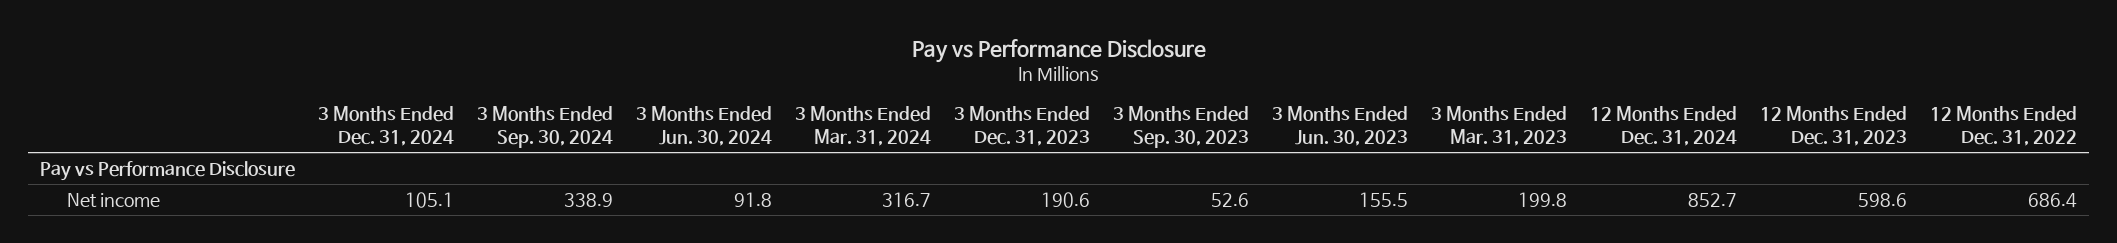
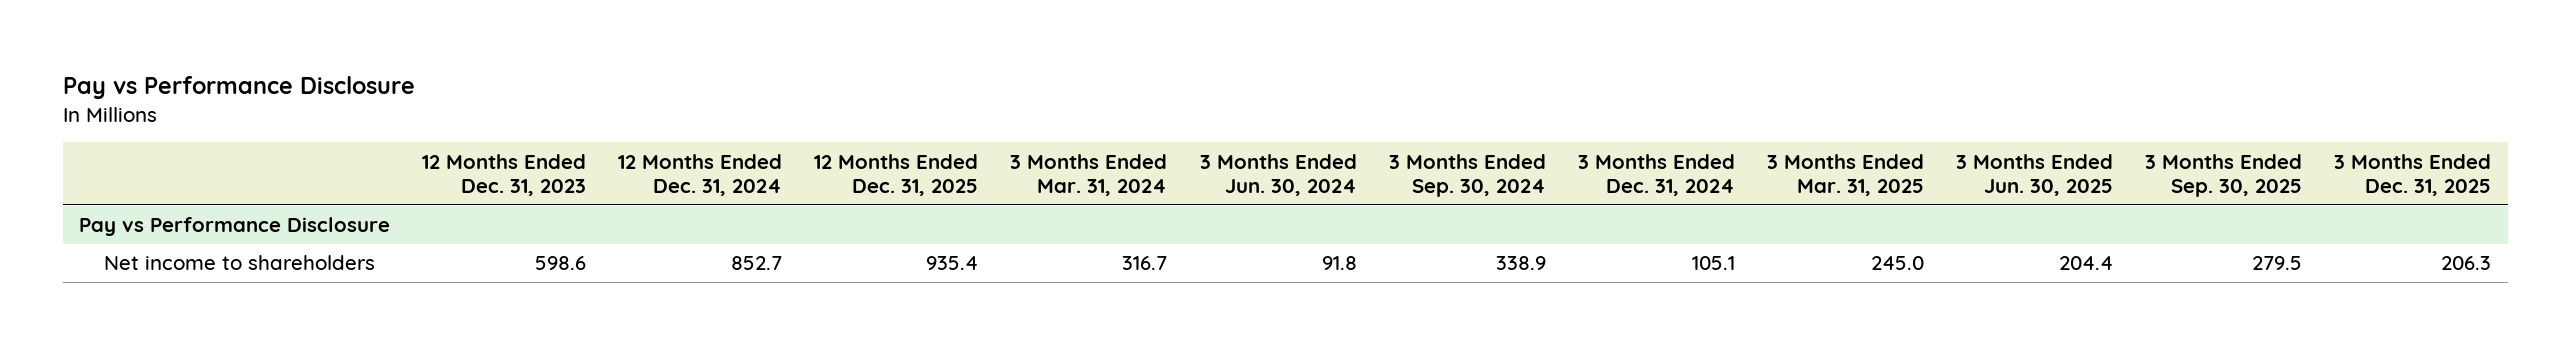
[953,105,1090,147] 3 Months Ended Dec. 31, 2023 -> none
[1113,105,1250,149] 3 Months Ended Sep. 30, 2023 -> none
[1272,105,1409,147] 3 Months Ended Jun. 30, 2023 -> none
[1431,105,1568,147] 3 Months Ended Mar. 31, 2023 -> none
[1930,105,2078,147] 12 Months Ended Dec. 31, 2022 -> none
none -> [814,153,979,196] 12 Months Ended Dec. 31, 2025
none -> [1767,153,1925,196] 3 Months Ended Mar. 31, 2025
none -> [1956,153,2114,196] 3 Months Ended Jun. 30, 2025
none -> [2145,153,2303,197] 3 Months Ended Sep. 30, 2025
none -> [2334,153,2492,196] 3 Months Ended Dec. 31, 2025
[66,192,160,208] Net income -> [104,255,376,271] Net income to shareholders

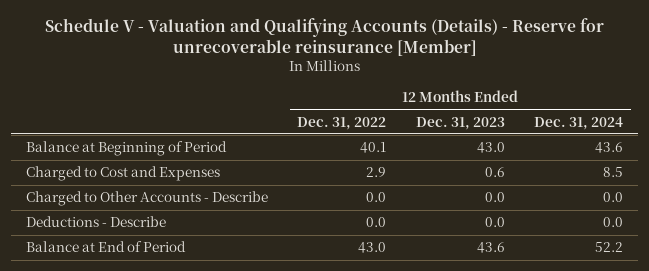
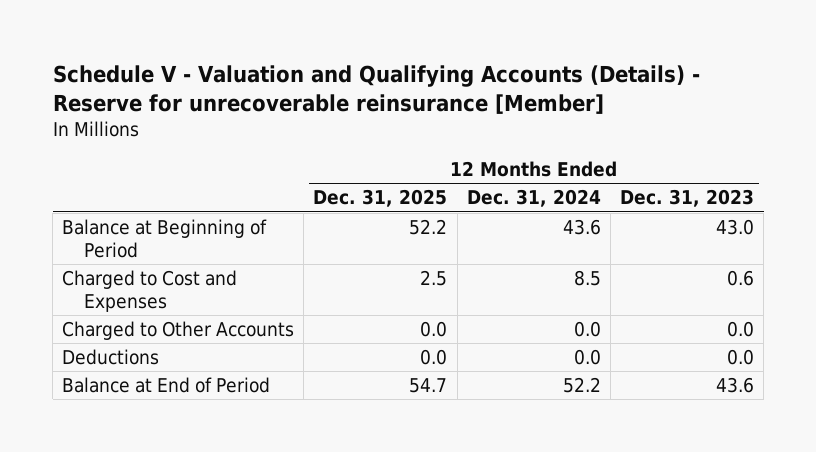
[297,116,387,130] Dec. 31, 2022 -> none
none -> [313,189,448,208] Dec. 31, 2025
[25,191,268,207] Charged to Other Accounts - Describe -> [62,321,295,341] Charged to Other Accounts
[25,216,166,228] Deductions - Describe -> [62,349,160,366] Deductions

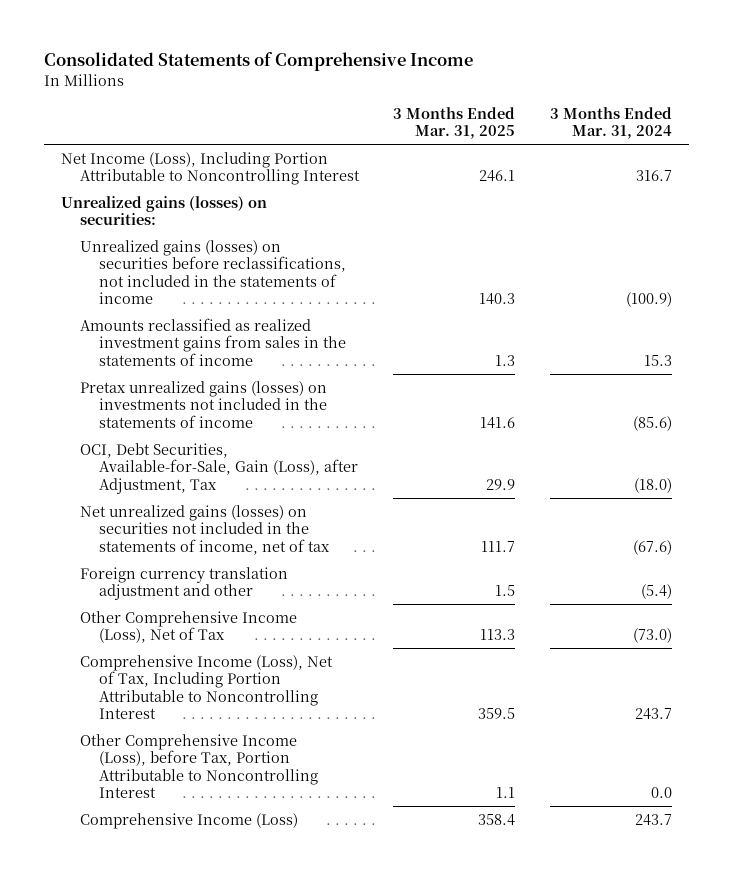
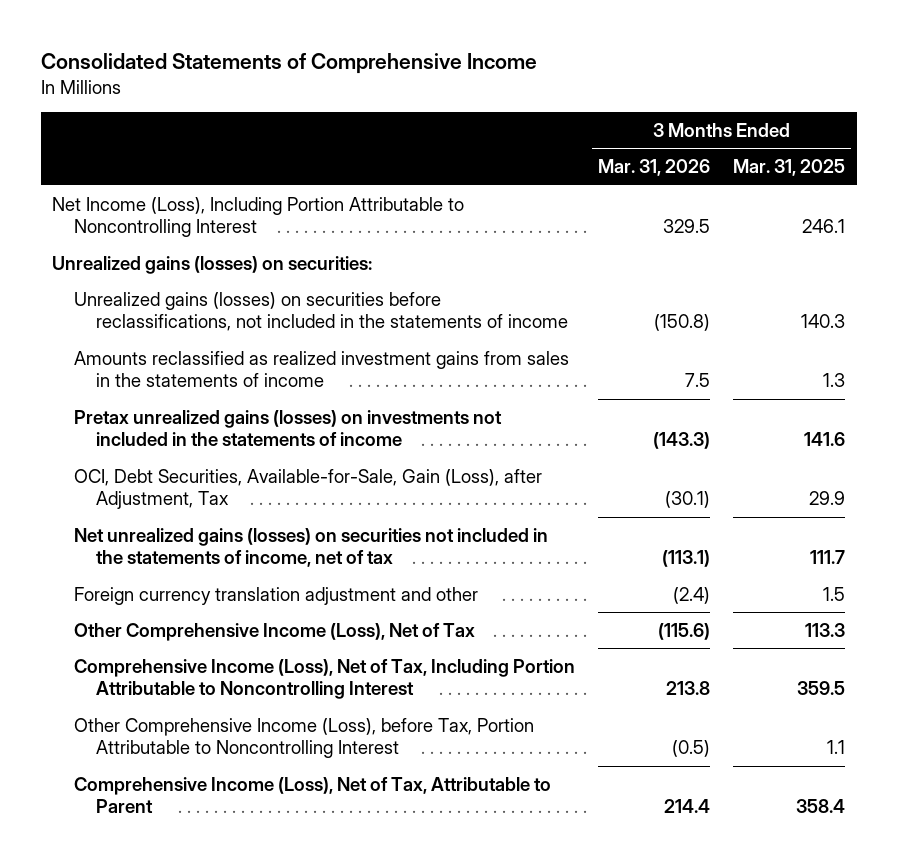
[549,106,672,140] 3 Months Ended Mar. 31, 2024 -> none
none -> [598,159,711,177] Mar. 31, 2026
[80,812,299,829] Comprehensive Income (Loss) -> [74,776,552,814] Comprehensive Income (Loss), Net of Tax, Attributable to Parent

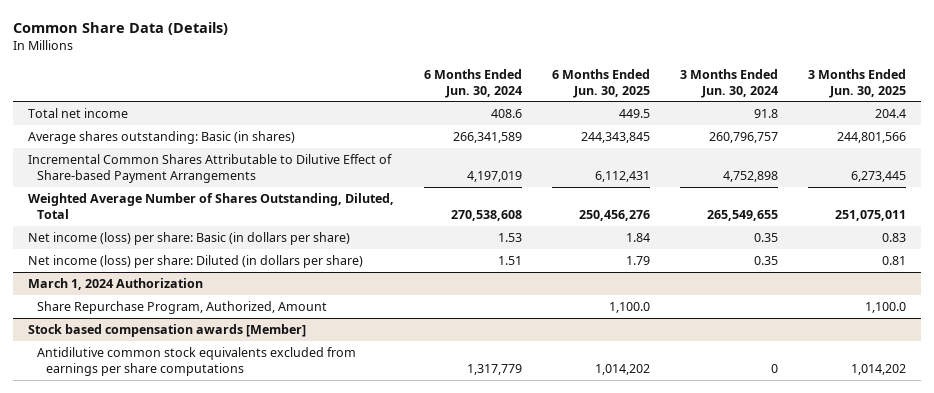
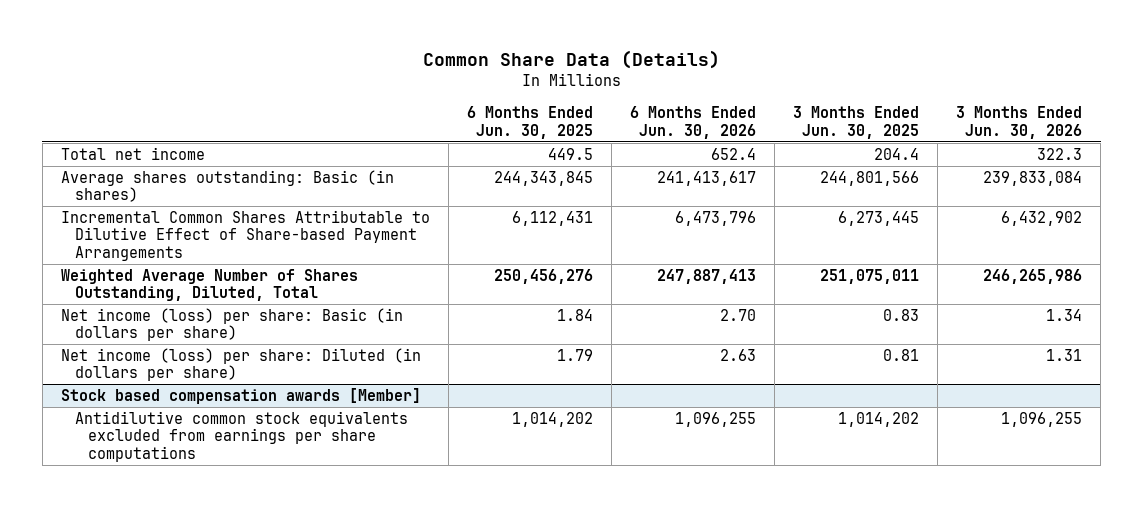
[424,68,523,98] 6 Months Ended Jun. 30, 2024 -> none
[680,68,779,98] 3 Months Ended Jun. 30, 2024 -> none
none -> [630,106,757,139] 6 Months Ended Jun. 30, 2026
none -> [956,106,1083,139] 3 Months Ended Jun. 30, 2026
[28,277,204,290] March 1, 2024 Authorization -> none
[37,300,328,314] Share Repurchase Program, Authorized, Amount -> none

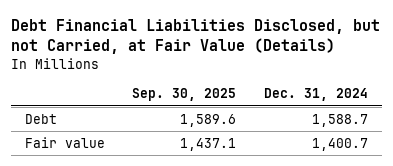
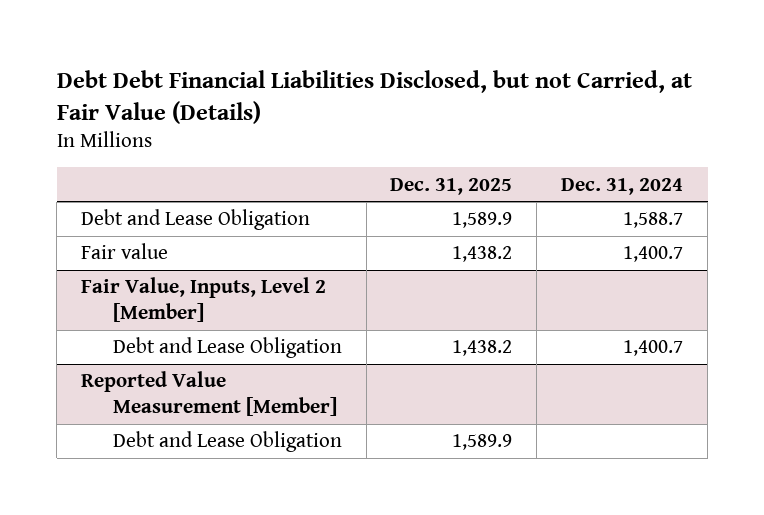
[10,19,380,55] Debt Financial Liabilities Disclosed, but not Carried, at Fair Value (Details) -> [56,70,692,124] Debt Debt Financial Liabilities Disclosed, but not Carried, at Fair Value (Details)
[132,88,237,102] Sep. 30, 2025 -> none
none -> [390,177,513,195] Dec. 31, 2025
[24,113,57,124] Debt -> [81,209,311,231] Debt and Lease Obligation
none -> [81,277,327,323] Fair Value, Inputs, Level 2 [Member]
none -> [112,337,342,359] Debt and Lease Obligation
none -> [81,371,337,417] Reported Value Measurement [Member]
none -> [112,431,342,453] Debt and Lease Obligation

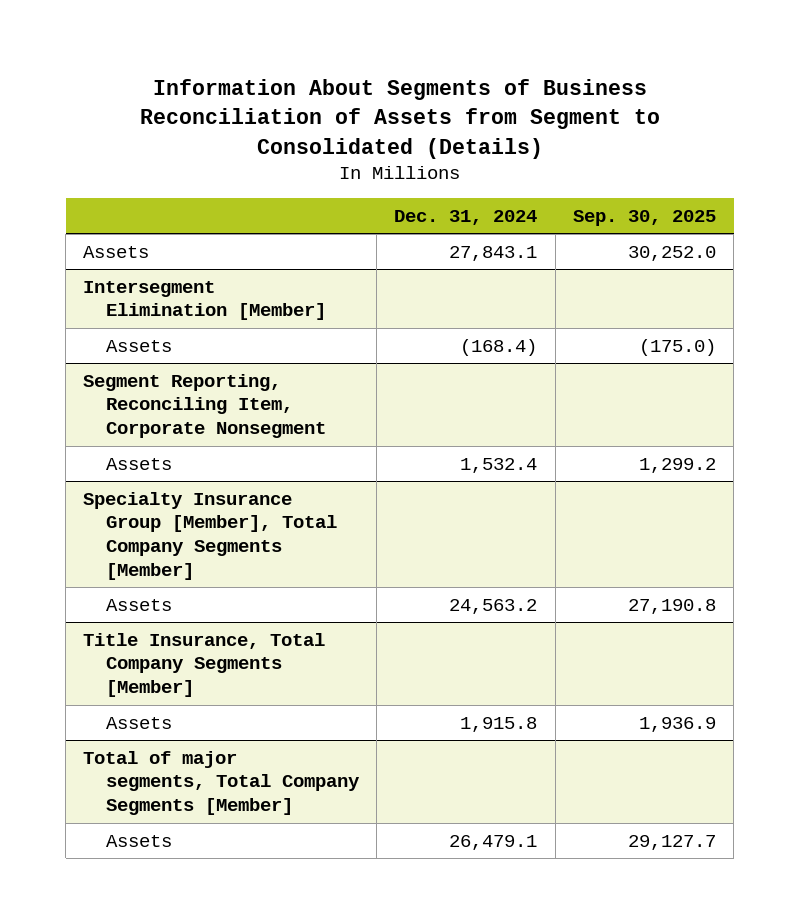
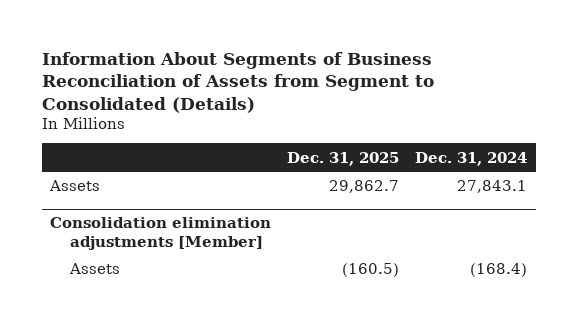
[572,209,716,226] Sep. 30, 2025 -> none
none -> [287,151,400,166] Dec. 31, 2025
[83,280,326,321] Intersegment Elimination [Member] -> [50,217,272,250] Consolidation elimination adjustments [Member]
[83,373,326,439] Segment Reporting, Reconciling Item, Corporate Nonsegment -> none
[105,457,172,470] Assets -> none
[83,491,337,580] Specialty Insurance Group [Member], Total Company Segments [Member] -> none
[105,598,172,611] Assets -> none
[83,632,326,698] Title Insurance, Total Company Segments [Member] -> none
[105,716,172,729] Assets -> none
[83,750,360,816] Total of major segments, Total Company Segments [Member] -> none
[105,834,172,847] Assets -> none

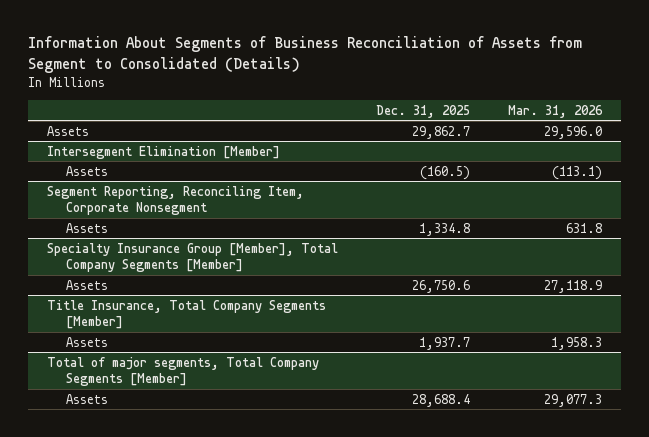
[415,151,528,166] Dec. 31, 2024 -> none
none -> [507,104,603,118] Mar. 31, 2026
[50,217,272,250] Consolidation elimination adjustments [Member] -> [46,145,280,159] Intersegment Elimination [Member]
none -> [46,185,304,216] Segment Reporting, Reconciling Item, Corporate Nonsegment
none -> [66,222,109,233] Assets
none -> [46,242,338,273] Specialty Insurance Group [Member], Total Company Segments [Member]
none -> [66,279,109,290] Assets
none -> [46,299,326,330] Title Insurance, Total Company Segments [Member]
none -> [66,336,109,347] Assets
none -> [46,356,319,387] Total of major segments, Total Company Segments [Member]
none -> [66,393,109,404] Assets

